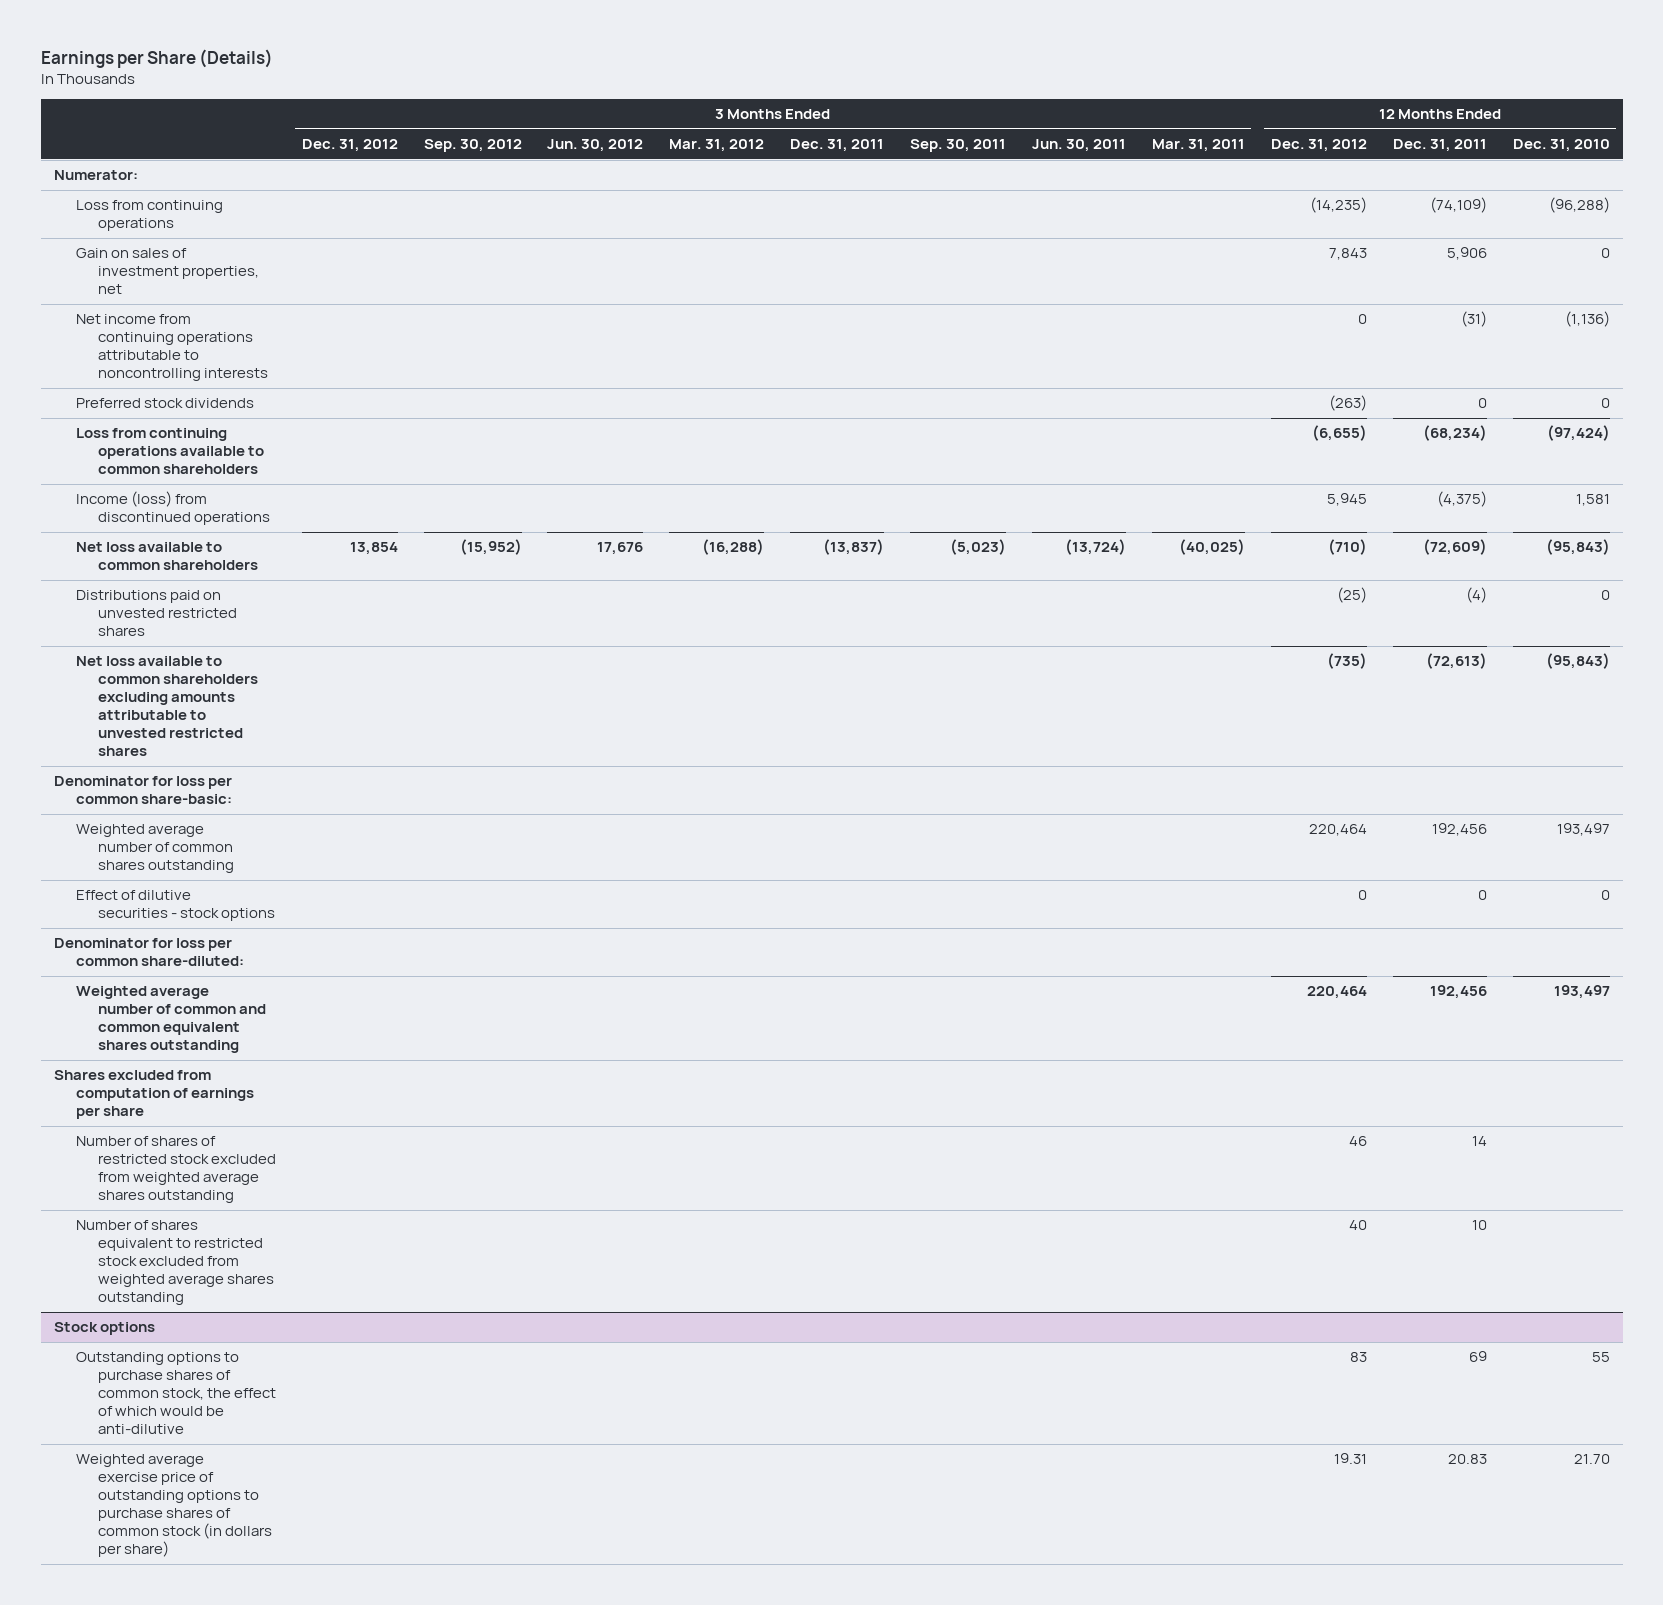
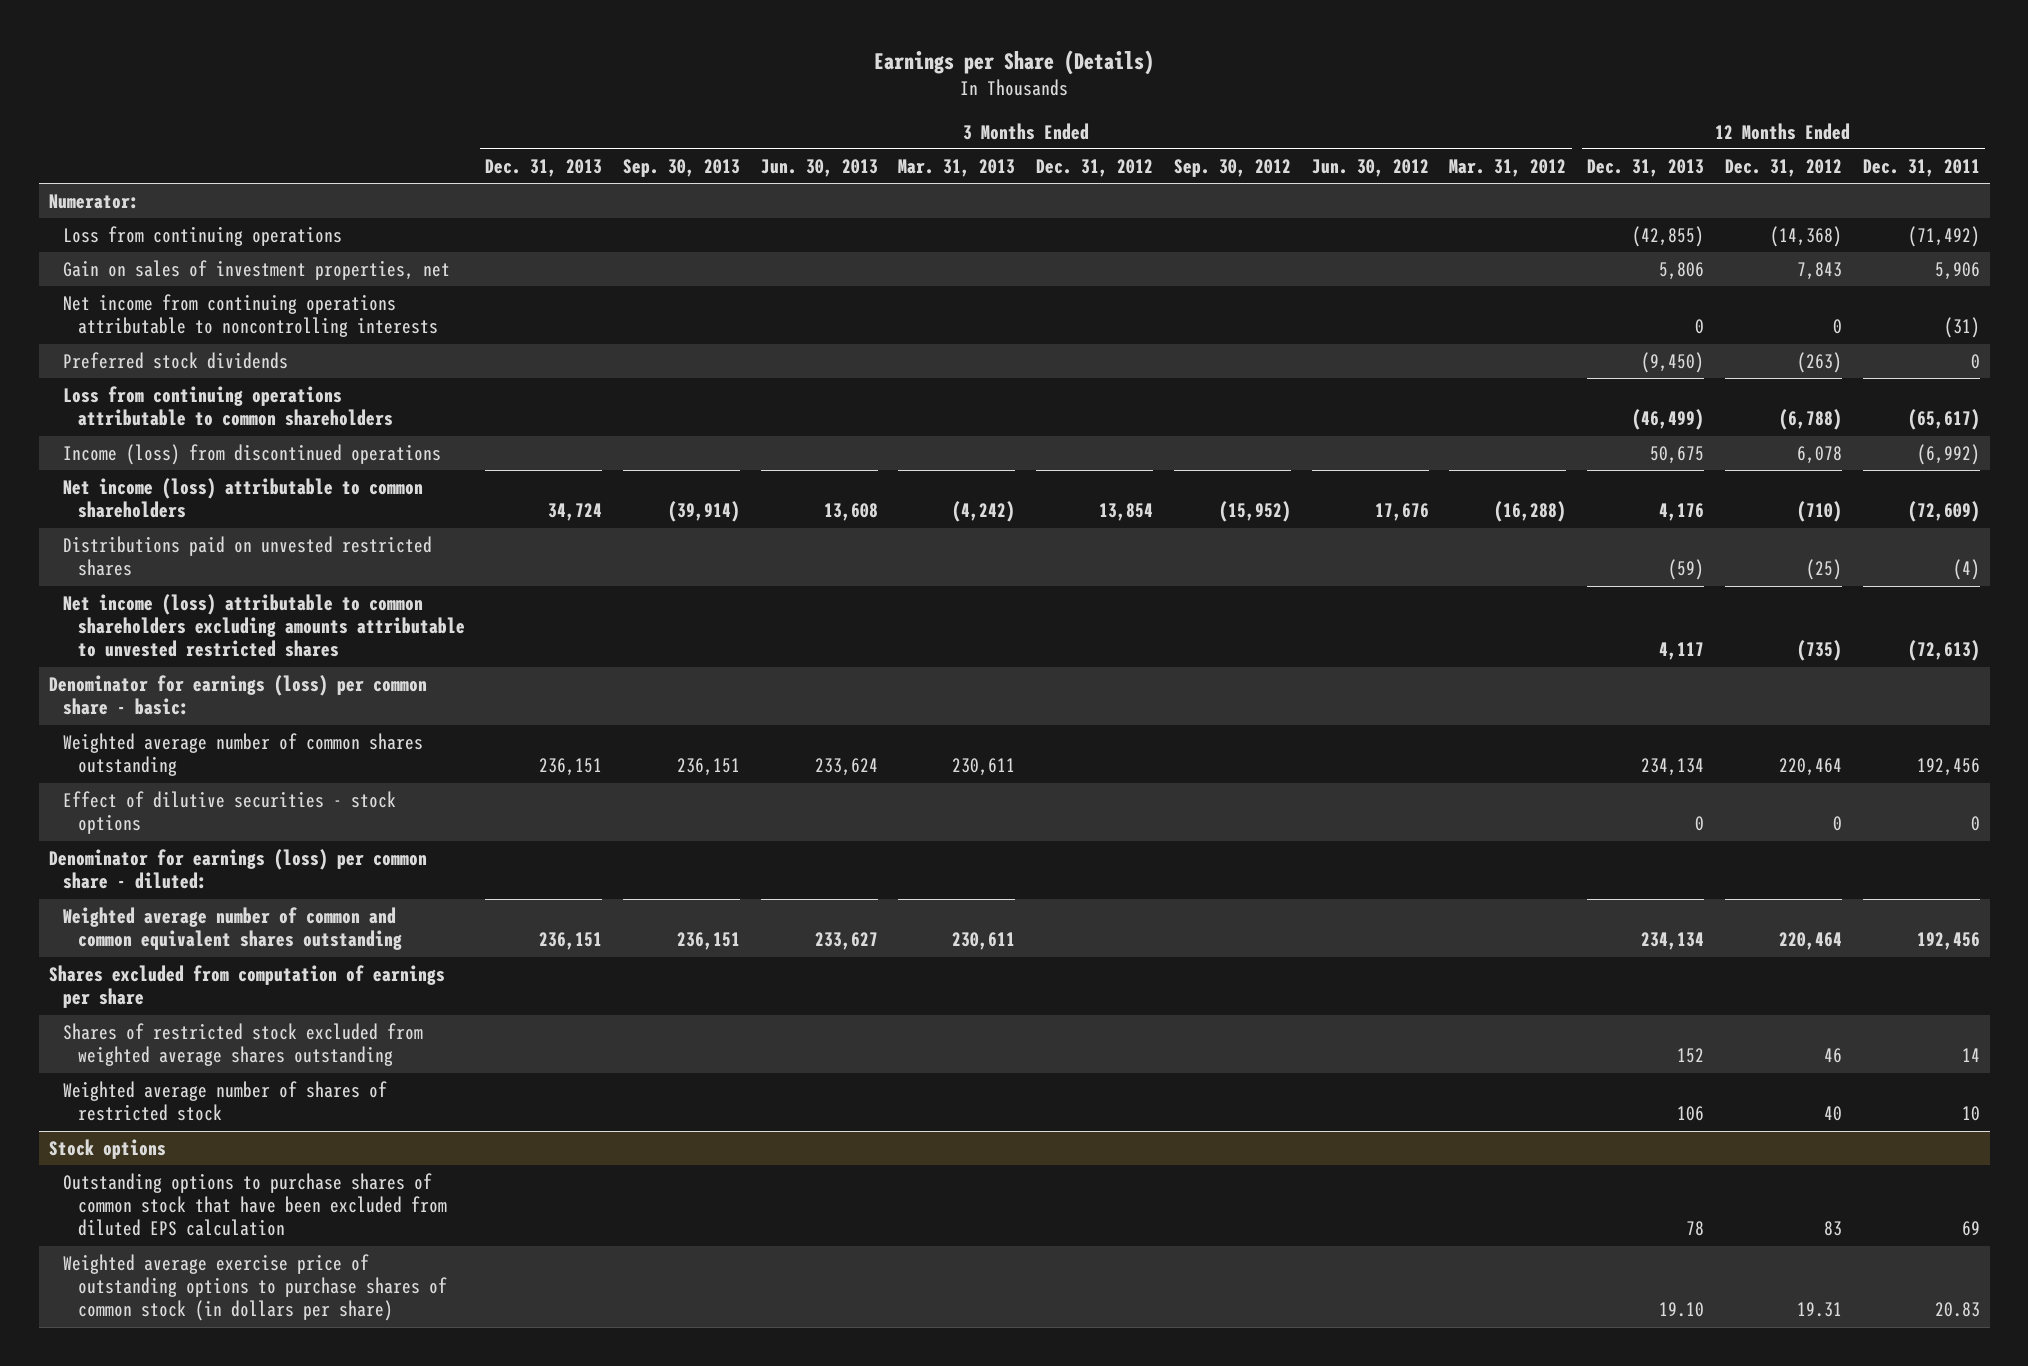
[790,139,885,153] Dec. 31, 2011 -> none
[910,139,1007,153] Sep. 30, 2011 -> none
[1032,139,1127,153] Jun. 30, 2011 -> none
[1151,139,1245,153] Mar. 31, 2011 -> none
[1512,139,1610,153] Dec. 31, 2010 -> none
none -> [485,159,603,178] Dec. 31, 2013
none -> [622,159,740,178] Sep. 30, 2013
none -> [760,159,878,178] Jun. 30, 2013
none -> [898,159,1016,178] Mar. 31, 2013
none -> [1587,159,1705,178] Dec. 31, 2013
[1309,197,1367,214] (14,235) -> [1769,226,1842,248] (14,368)
[1429,197,1487,214] (74,109) -> [1907,226,1980,248] (71,492)
[75,428,264,475] Loss from continuing operations available to common shareholders -> [63,386,393,427] Loss from continuing operations attributable to common shareholders
[1311,425,1367,442] (6,655) -> [1778,409,1842,431] (6,788)
[1422,425,1487,442] (68,234) -> [1907,409,1980,431] (65,617)
[1326,493,1367,507] 5,945 -> [1796,446,1842,465] 6,078
[1436,491,1487,508] (4,375) -> [1916,444,1980,466] (6,992)
[75,542,258,571] Net loss available to common shareholders -> [63,478,424,519] Net income (loss) attributable to common shareholders
[75,656,258,757] Net loss available to common shareholders excluding amounts attributable to unvested restricted shares -> [63,594,465,658] Net income (loss) attributable to common shareholders excluding amounts attributable to unvested restricted shares
[53,776,232,805] Denominator for loss per common share-basic: -> [48,675,427,716] Denominator for earnings (loss) per common share - basic:
[53,938,244,967] Denominator for loss per common share-diluted: -> [48,849,427,890] Denominator for earnings (loss) per common share - diluted:
[75,1136,276,1204] Number of shares of restricted stock excluded from weighted average shares outstanding -> [63,1023,424,1067] Shares of restricted stock excluded from weighted average shares outstanding
[75,1220,274,1306] Number of shares equivalent to restricted stock excluded from weighted average shares outstanding -> [63,1081,388,1122] Weighted average number of shares of restricted stock
[75,1352,276,1435] Outstanding options to purchase shares of common stock, the effect of which would be anti-dilutive -> [63,1173,447,1237] Outstanding options to purchase shares of common stock that have been excluded from diluted EPS calculation

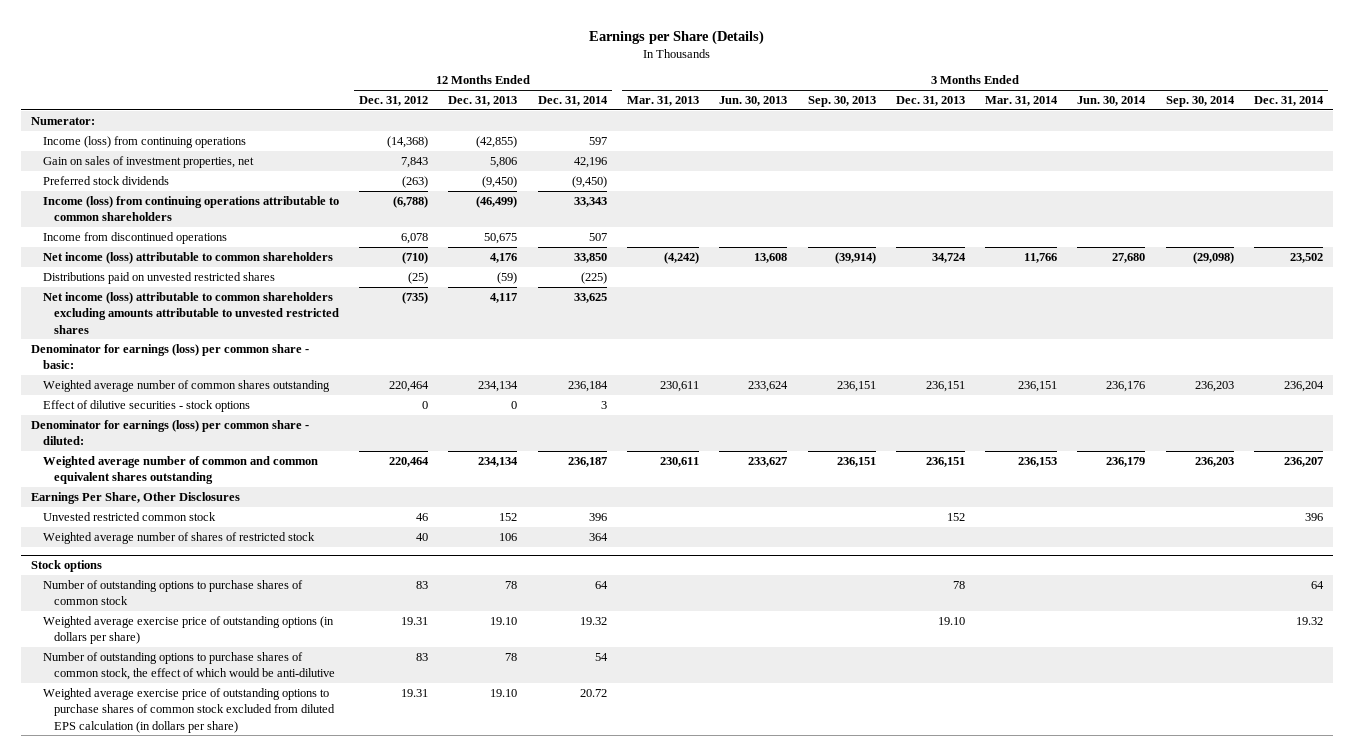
[1036,159,1154,178] Dec. 31, 2012 -> none
[1173,159,1291,178] Sep. 30, 2012 -> none
[1311,159,1429,178] Jun. 30, 2012 -> none
[1449,159,1567,178] Mar. 31, 2012 -> none
[1862,159,1980,178] Dec. 31, 2011 -> none
none -> [537,96,608,107] Dec. 31, 2014
none -> [985,96,1059,107] Mar. 31, 2014
none -> [1077,96,1147,107] Jun. 30, 2014
none -> [1165,96,1235,108] Sep. 30, 2014
none -> [1253,96,1324,107] Dec. 31, 2014
[63,226,343,247] Loss from continuing operations -> [42,135,246,148] Income (loss) from continuing operations
[63,294,438,338] Net income from continuing operations attributable to noncontrolling interests -> none
[63,386,393,427] Loss from continuing operations attributable to common shareholders -> [42,195,339,222] Income (loss) from continuing operations attributable to common shareholders
[63,444,442,466] Income (loss) from discontinued operations -> [42,231,227,244] Income from discontinued operations
[63,1023,424,1067] Shares of restricted stock excluded from weighted average shares outstanding -> none
[48,965,445,1009] Shares excluded from computation of earnings per share -> [31,491,241,504] Earnings Per Share, Other Disclosures
none -> [42,511,216,521] Unvested restricted common stock
none -> [42,579,303,606] Number of outstanding options to purchase shares of common stock
none -> [42,615,334,645] Weighted average exercise price of outstanding options (in dollars per share)
[63,1173,447,1237] Outstanding options to purchase shares of common stock that have been excluded from diluted EPS calculation -> [42,651,335,681] Number of outstanding options to purchase shares of common stock, the effect of which would be anti-dilutive
[63,1254,447,1322] Weighted average exercise price of outstanding options to purchase shares of common stock (in dollars per share) -> [42,687,335,733] Weighted average exercise price of outstanding options to purchase shares of common stock excluded from diluted EPS calculation (in dollars per share)

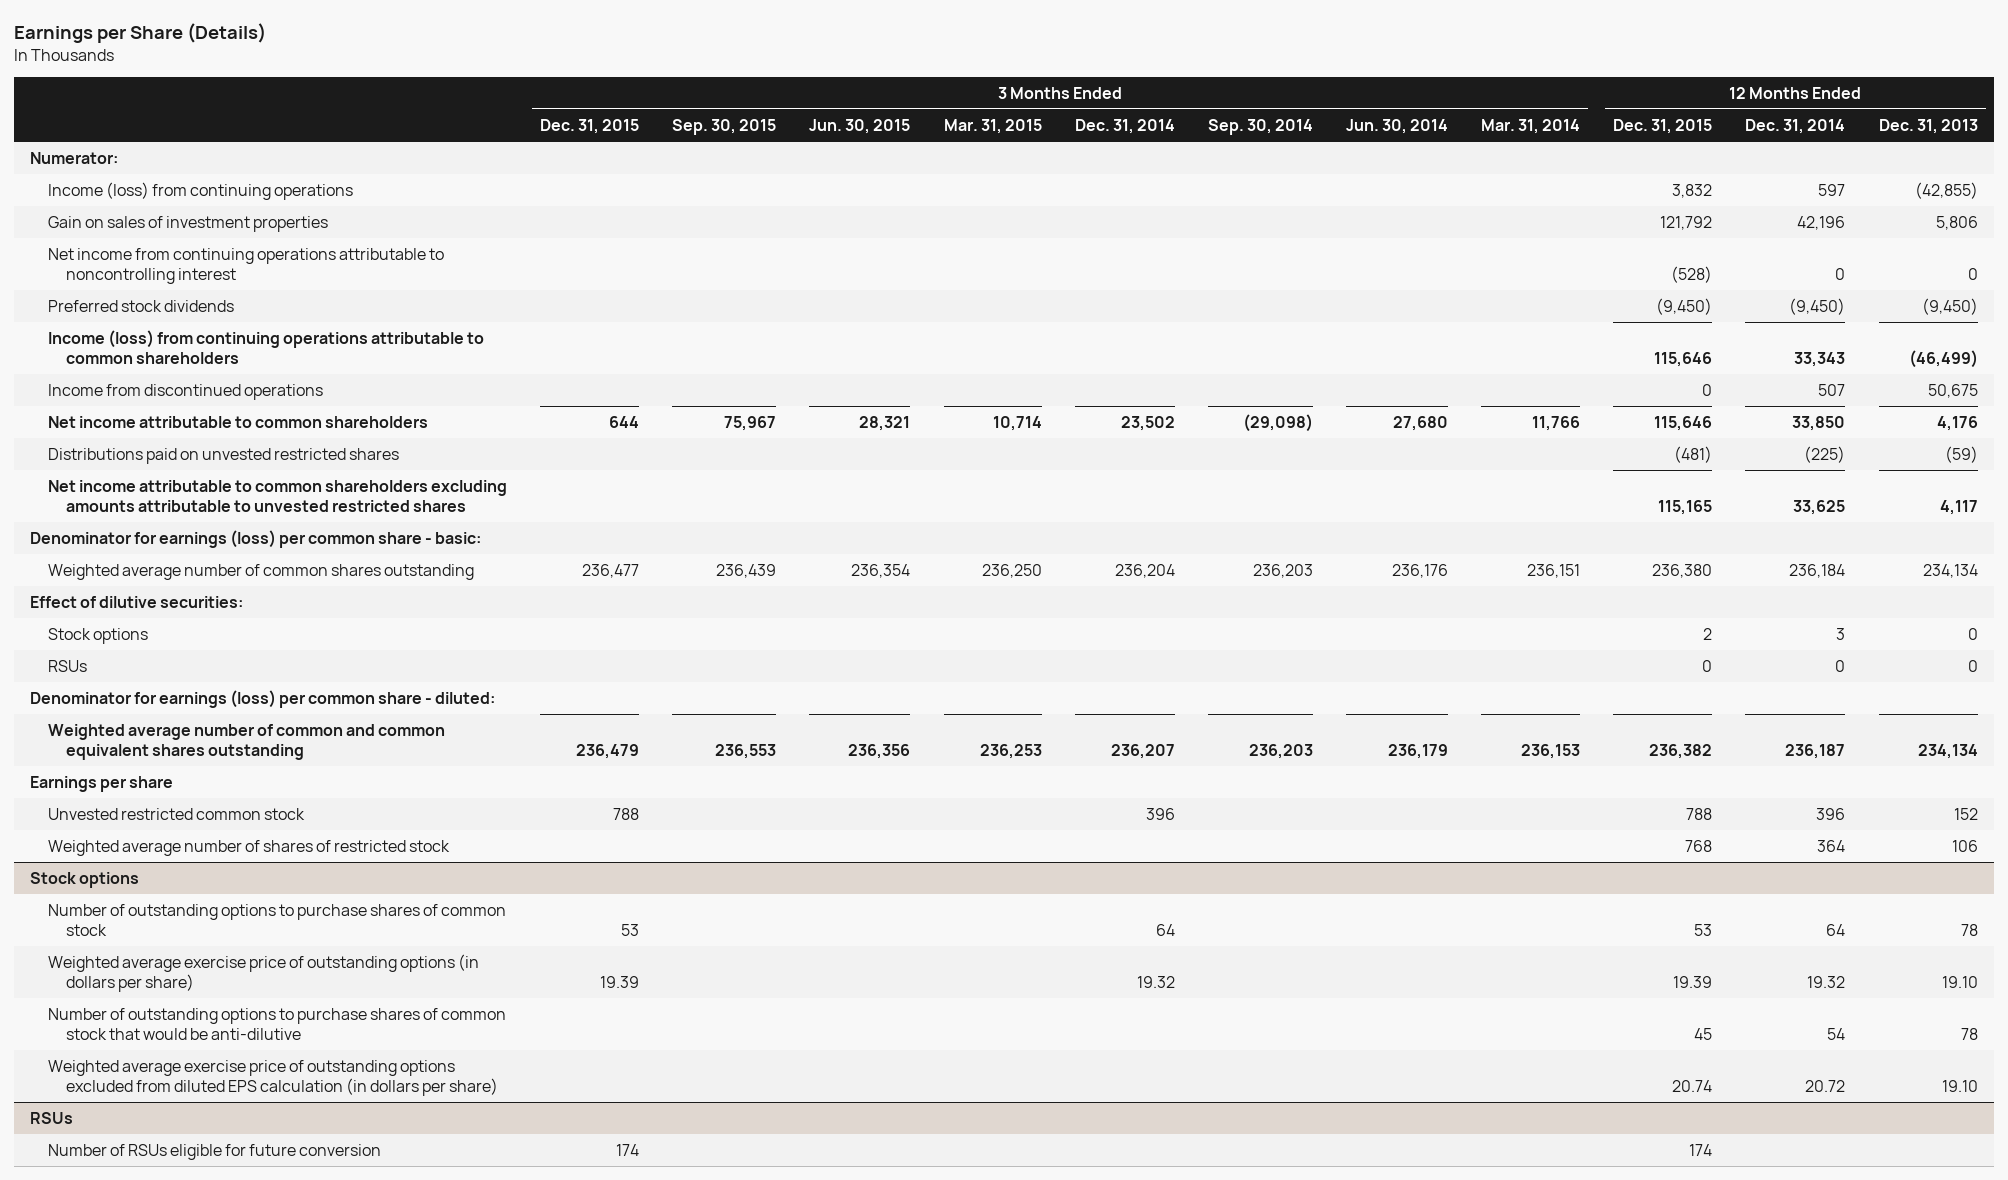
[359,96,429,107] Dec. 31, 2012 -> none
[626,96,699,107] Mar. 31, 2013 -> none
[719,96,788,107] Jun. 30, 2013 -> none
[807,96,876,108] Sep. 30, 2013 -> none
[895,96,965,107] Dec. 31, 2013 -> none
none -> [540,118,640,134] Dec. 31, 2015
none -> [672,118,777,135] Sep. 30, 2015
none -> [809,118,911,134] Jun. 30, 2015
none -> [943,118,1042,134] Mar. 31, 2015
none -> [1613,118,1713,134] Dec. 31, 2015
[42,155,254,168] Gain on sales of investment properties, net -> [48,215,329,232] Gain on sales of investment properties
none -> [48,247,445,284] Net income from continuing operations attributable to noncontrolling interest
[42,251,333,264] Net income (loss) attributable to common shareholders -> [48,415,429,428] Net income attributable to common shareholders
[42,291,339,334] Net income (loss) attributable to common shareholders excluding amounts attributable to unvested restricted shares -> [48,479,508,512] Net income attributable to common shareholders excluding amounts attributable to unvested restricted shares
none -> [30,595,244,608] Effect of dilutive securities:
[42,399,250,412] Effect of dilutive securities - stock options -> [48,627,149,644] Stock options
none -> [48,659,88,672] RSUs
[31,491,241,504] Earnings Per Share, Other Disclosures -> [30,775,174,792] Earnings per share
[42,651,335,681] Number of outstanding options to purchase shares of common stock, the effect of which would be anti-dilutive -> [48,1007,507,1040] Number of outstanding options to purchase shares of common stock that would be anti-dilutive
[42,687,335,733] Weighted average exercise price of outstanding options to purchase shares of common stock excluded from diluted EPS calculation (in dollars per share) -> [48,1059,498,1096] Weighted average exercise price of outstanding options excluded from diluted EPS calculation (in dollars per share)
none -> [30,1111,74,1124] RSUs
none -> [48,1143,382,1160] Number of RSUs eligible for future conversion

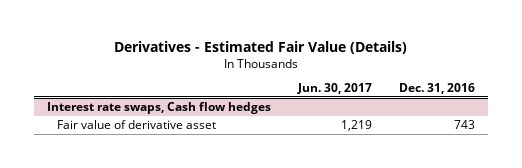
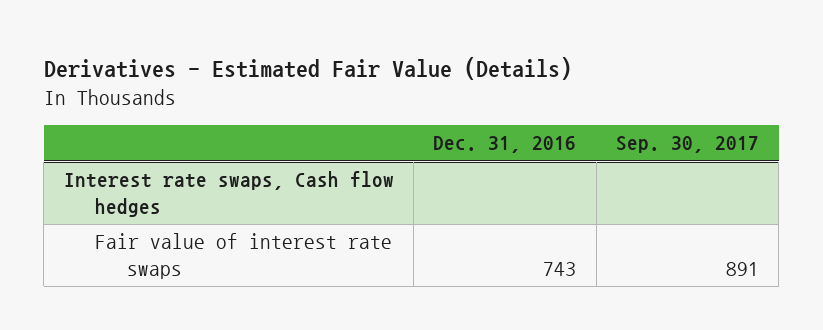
[296,83,372,95] Jun. 30, 2017 -> none
none -> [616,136,760,154] Sep. 30, 2017
[56,119,216,129] Fair value of derivative asset -> [95,233,393,280] Fair value of interest rate swaps

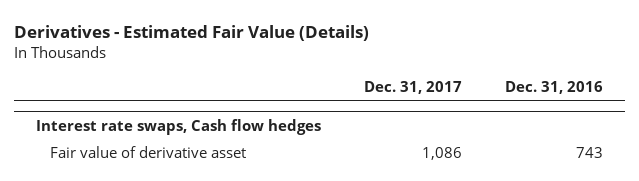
[616,136,760,154] Sep. 30, 2017 -> none
none -> [364,81,463,95] Dec. 31, 2017
[95,233,393,280] Fair value of interest rate swaps -> [49,146,246,159] Fair value of derivative asset

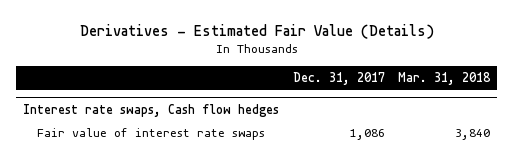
[505,81,604,95] Dec. 31, 2016 -> none
none -> [398,71,492,85] Mar. 31, 2018
[49,146,246,159] Fair value of derivative asset -> [37,128,266,141] Fair value of interest rate swaps

